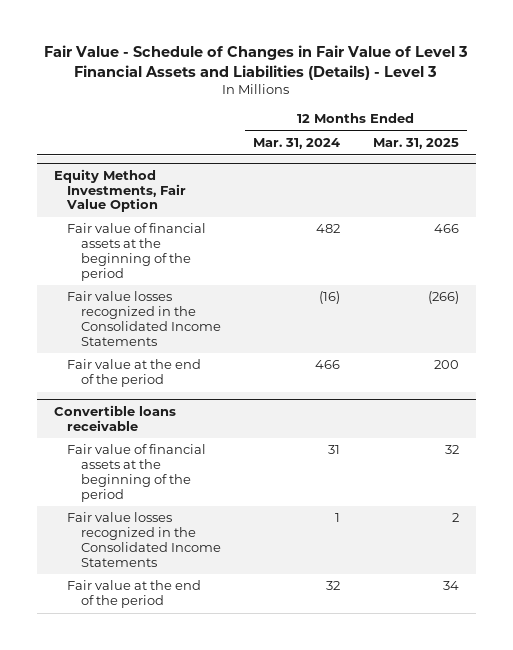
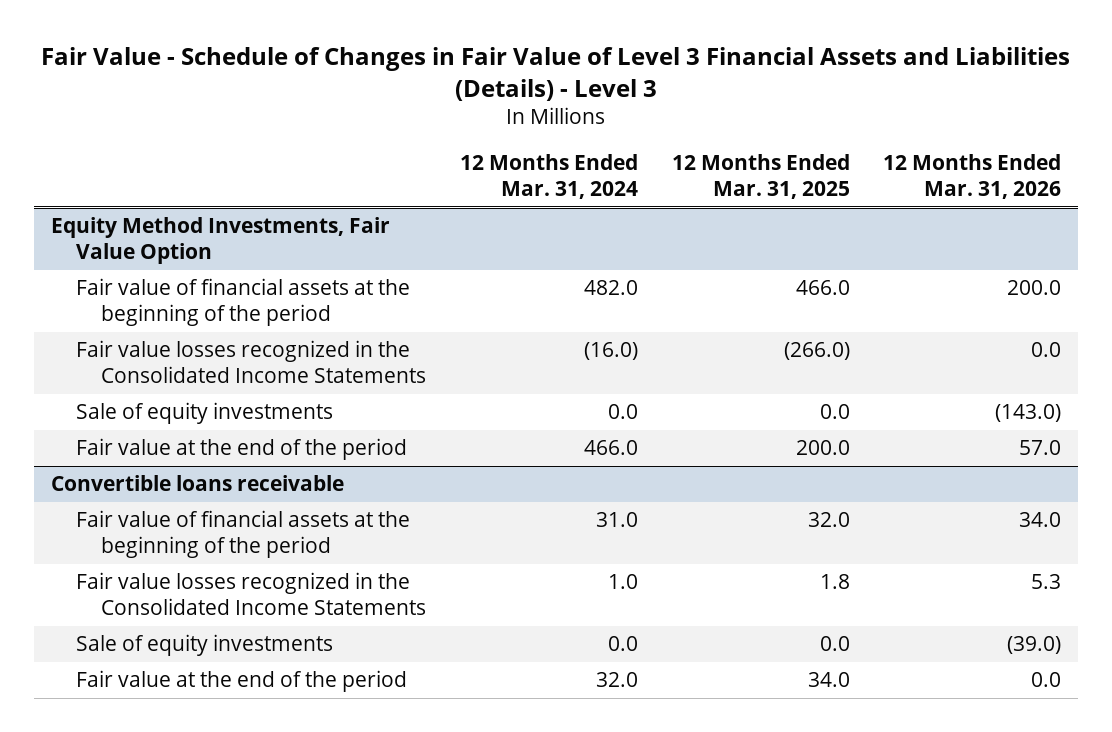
none -> [883,154,1062,199] 12 Months Ended Mar. 31, 2026
[316,224,341,234] 482 -> [583,280,638,296] 482.0
[434,224,460,234] 466 -> [795,280,850,296] 466.0
[319,291,341,305] (16) -> [583,342,638,361] (16.0)
[428,291,460,305] (266) -> [783,342,850,361] (266.0)
none -> [75,402,333,425] Sale of equity investments
[315,360,341,370] 466 -> [583,440,638,456] 466.0
[434,360,460,370] 200 -> [795,440,850,456] 200.0
[328,445,341,455] 31 -> [595,512,638,528] 31.0
[445,445,460,455] 32 -> [807,512,850,528] 32.0
[335,513,341,523] 1 -> [607,574,638,590] 1.0
[452,513,460,523] 2 -> [819,574,850,590] 1.8
none -> [75,634,333,657] Sale of equity investments
[326,581,341,591] 32 -> [595,672,638,688] 32.0
[443,581,460,591] 34 -> [807,672,850,688] 34.0

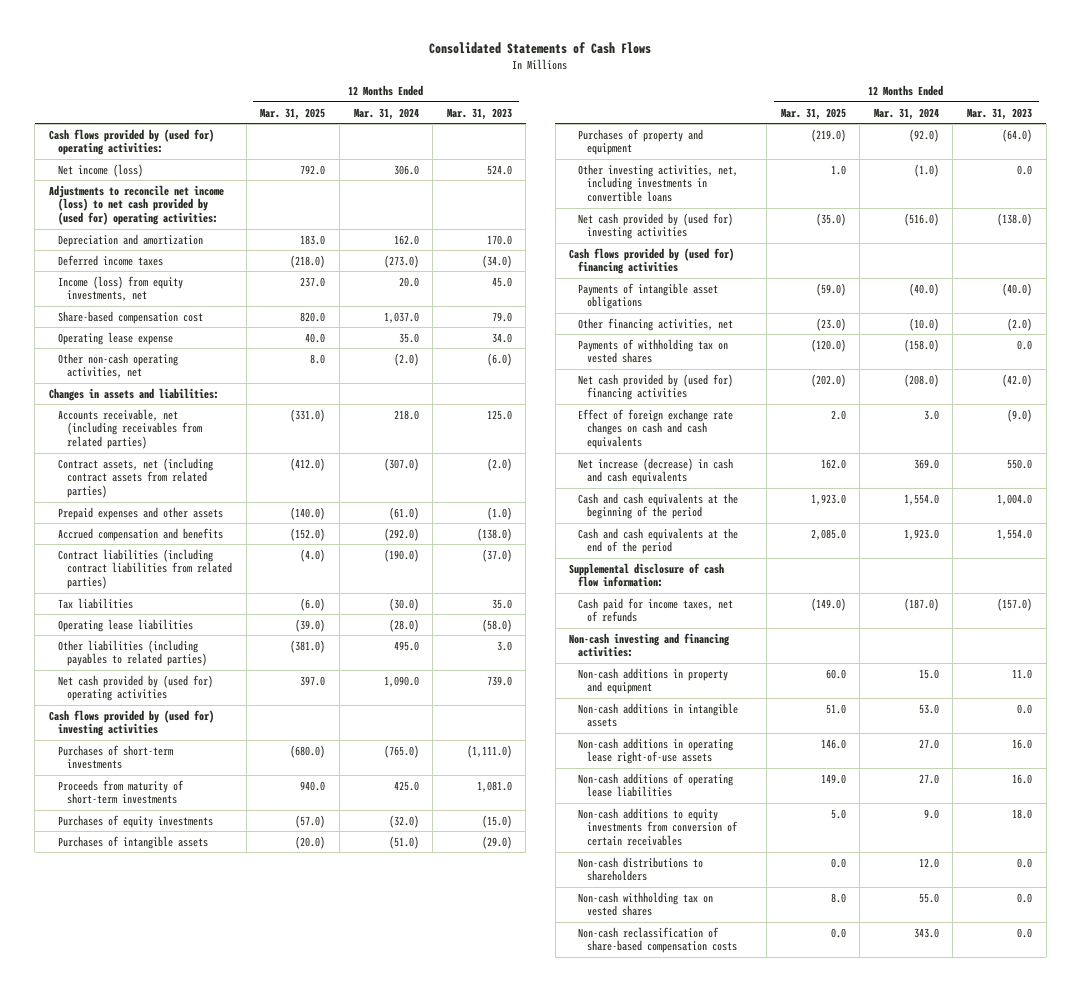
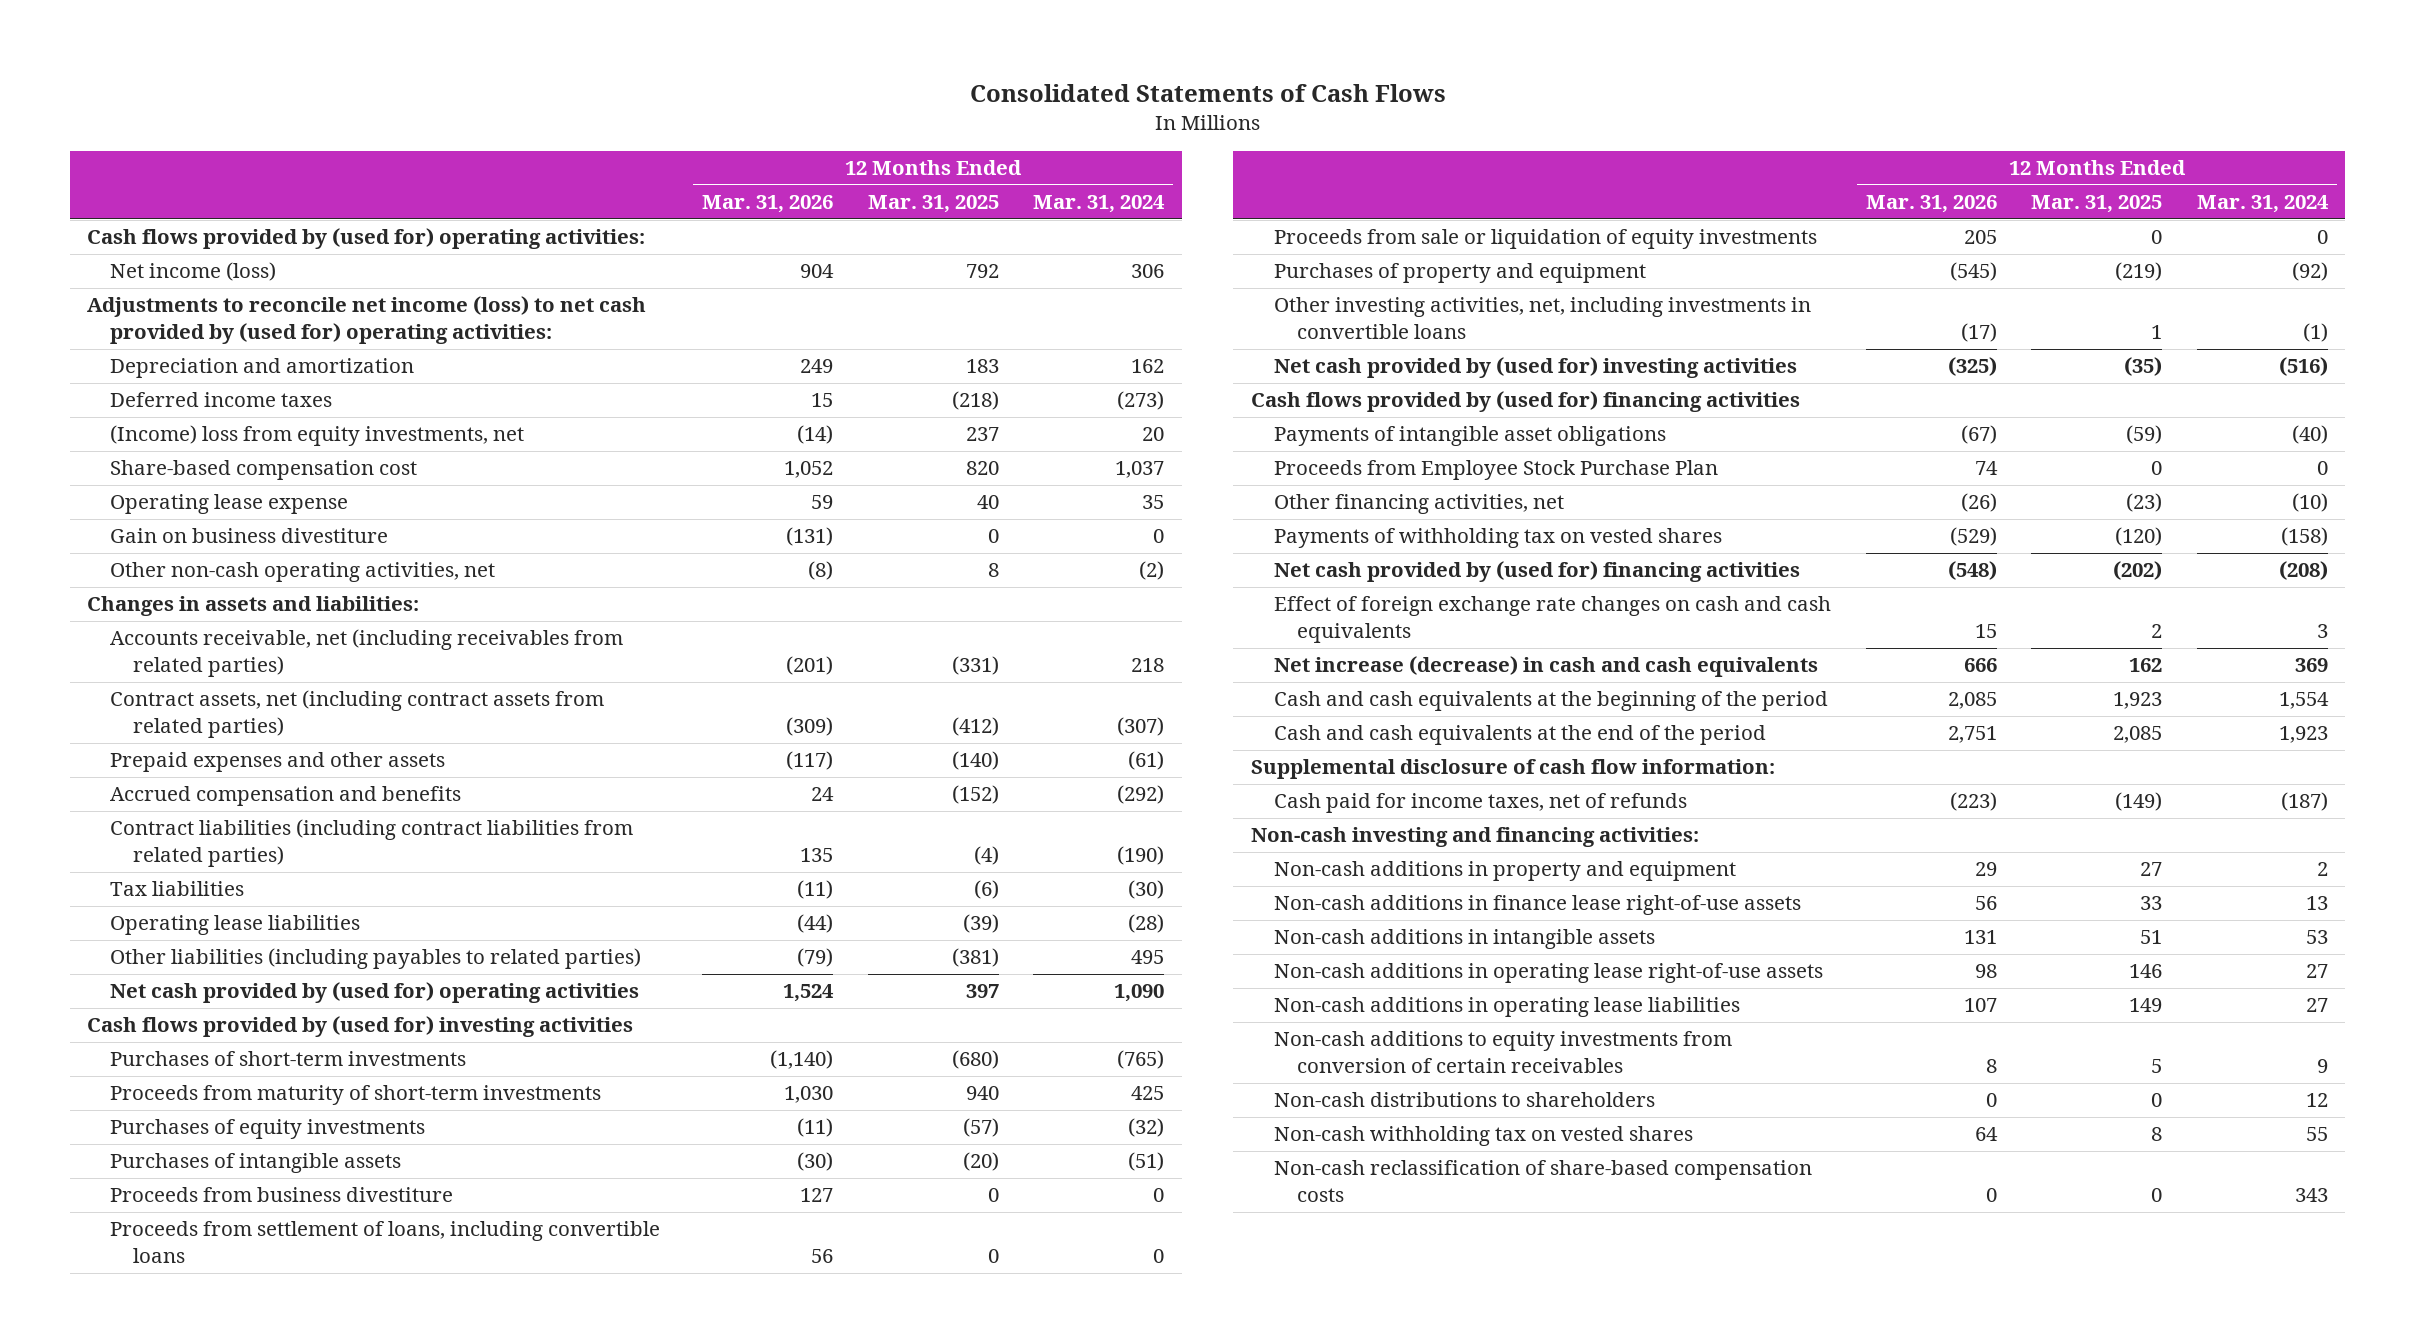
[446,107,512,120] Mar. 31, 2023 -> none
none -> [701,195,833,214] Mar. 31, 2026
[300,164,326,175] 792.0 -> [965,264,999,279] 792
[393,164,419,175] 306.0 -> [1131,264,1165,279] 306
[300,234,326,245] 183.0 -> [965,359,999,374] 183
[393,234,419,245] 162.0 -> [1131,359,1165,374] 162
[290,254,326,268] (218.0) -> [951,391,999,411] (218)
[383,254,419,268] (273.0) -> [1117,391,1165,411] (273)
[58,275,184,302] Income (loss) from equity investments, net -> [110,425,525,447] (Income) loss from equity investments, net
[300,276,326,287] 237.0 -> [965,427,999,442] 237
[398,276,419,287] 20.0 -> [1142,427,1165,442] 20
[300,311,326,322] 820.0 -> [965,461,999,476] 820
[383,311,419,323] 1,037.0 -> [1115,461,1165,479] 1,037
[305,332,326,343] 40.0 -> [976,495,999,510] 40
[398,332,419,343] 35.0 -> [1142,495,1165,510] 35
none -> [110,528,389,544] Gain on business divestiture
[310,353,326,364] 8.0 -> [987,563,999,578] 8
[393,352,419,366] (2.0) -> [1139,561,1165,581] (2)
[290,408,326,422] (331.0) -> [951,656,999,676] (331)
[393,409,419,420] 218.0 -> [1131,658,1165,673] 218
[290,457,326,471] (412.0) -> [951,717,999,737] (412)
[383,457,419,471] (307.0) -> [1117,717,1165,737] (307)
[290,506,326,520] (140.0) -> [951,751,999,771] (140)
[388,506,419,520] (61.0) -> [1128,751,1165,771] (61)
[290,527,326,541] (152.0) -> [951,785,999,805] (152)
[383,527,419,541] (292.0) -> [1117,785,1165,805] (292)
[300,548,326,562] (4.0) -> [973,846,999,866] (4)
[383,548,419,562] (190.0) -> [1117,846,1165,866] (190)
[300,597,326,611] (6.0) -> [973,880,999,900] (6)
[388,597,419,611] (30.0) -> [1128,880,1165,900] (30)
[295,618,326,632] (39.0) -> [962,914,999,934] (39)
[388,618,419,632] (28.0) -> [1128,914,1165,934] (28)
[290,639,326,653] (381.0) -> [951,948,999,968] (381)
[393,640,419,651] 495.0 -> [1131,950,1165,965] 495
[300,675,326,686] 397.0 -> [965,984,999,999] 397
[383,675,419,687] 1,090.0 -> [1114,984,1165,1003] 1,090
[290,744,326,758] (680.0) -> [951,1050,999,1070] (680)
[383,744,419,758] (765.0) -> [1117,1050,1165,1070] (765)
[300,780,326,791] 940.0 -> [965,1086,999,1101] 940
[393,780,419,791] 425.0 -> [1131,1086,1165,1101] 425
[295,814,326,828] (57.0) -> [962,1118,999,1138] (57)
[388,814,419,828] (32.0) -> [1128,1118,1165,1138] (32)
[295,835,326,849] (20.0) -> [962,1152,999,1172] (20)
[388,835,419,849] (51.0) -> [1128,1152,1165,1172] (51)
none -> [110,1187,454,1203] Proceeds from business divestiture
none -> [110,1221,661,1264] Proceeds from settlement of loans, including convertible loans
none -> [1274,229,1818,250] Proceeds from sale or liquidation of equity investments
[810,128,846,142] (219.0) -> [2115,262,2163,282] (219)
[908,128,939,142] (92.0) -> [2292,262,2329,282] (92)
[830,164,846,175] 1.0 -> [2151,325,2163,340] 1
[913,163,939,177] (1.0) -> [2303,323,2329,343] (1)
[815,212,846,226] (35.0) -> [2124,357,2163,377] (35)
[903,212,939,226] (516.0) -> [2279,357,2329,377] (516)
[815,282,846,296] (59.0) -> [2126,425,2163,445] (59)
[908,282,939,296] (40.0) -> [2292,425,2329,445] (40)
none -> [1274,460,1719,481] Proceeds from Employee Stock Purchase Plan
[815,317,846,331] (23.0) -> [2126,493,2163,513] (23)
[908,317,939,331] (10.0) -> [2292,493,2329,513] (10)
[810,338,846,352] (120.0) -> [2115,527,2163,547] (120)
[903,338,939,352] (158.0) -> [2281,527,2329,547] (158)
[810,373,846,387] (202.0) -> [2113,561,2163,581] (202)
[903,373,939,387] (208.0) -> [2279,561,2329,581] (208)
[830,409,846,420] 2.0 -> [2151,624,2163,639] 2
[923,409,939,420] 3.0 -> [2317,624,2329,639] 3
[820,458,846,469] 162.0 -> [2129,658,2163,673] 162
[913,458,939,469] 369.0 -> [2295,658,2329,673] 369
[810,493,846,505] 1,923.0 -> [2113,692,2163,710] 1,923
[903,493,939,505] 1,554.0 -> [2279,692,2330,710] 1,554
[810,528,846,540] 2,085.0 -> [2113,726,2163,744] 2,085
[903,528,939,540] 1,923.0 -> [2279,726,2329,744] 1,923
[810,597,846,611] (149.0) -> [2115,792,2163,812] (149)
[903,597,939,611] (187.0) -> [2281,792,2329,812] (187)
[825,668,846,679] 60.0 -> [2140,862,2163,877] 27
[918,668,939,679] 15.0 -> [2317,862,2329,877] 2
none -> [1274,895,1802,916] Non-cash additions in finance lease right-of-use assets
[825,703,846,714] 51.0 -> [2140,930,2163,945] 51
[918,703,939,714] 53.0 -> [2306,930,2329,945] 53
[820,738,846,749] 146.0 -> [2129,964,2163,979] 146
[918,738,939,749] 27.0 -> [2306,964,2329,979] 27
[578,772,734,798] Non-cash additions of operating lease liabilities -> [1274,997,1741,1018] Non-cash additions in operating lease liabilities
[820,773,846,784] 149.0 -> [2129,998,2163,1013] 149
[918,773,939,784] 27.0 -> [2306,998,2329,1013] 27
[830,808,846,819] 5.0 -> [2151,1059,2163,1074] 5
[923,808,939,819] 9.0 -> [2317,1059,2329,1074] 9
[830,857,846,868] 0.0 -> [2151,1093,2163,1108] 0
[918,857,939,868] 12.0 -> [2306,1093,2329,1108] 12
[830,892,846,903] 8.0 -> [2151,1127,2163,1142] 8
[918,892,939,903] 55.0 -> [2306,1127,2329,1142] 55
[830,927,846,938] 0.0 -> [2151,1188,2163,1203] 0
[913,927,939,938] 343.0 -> [2295,1188,2329,1203] 343

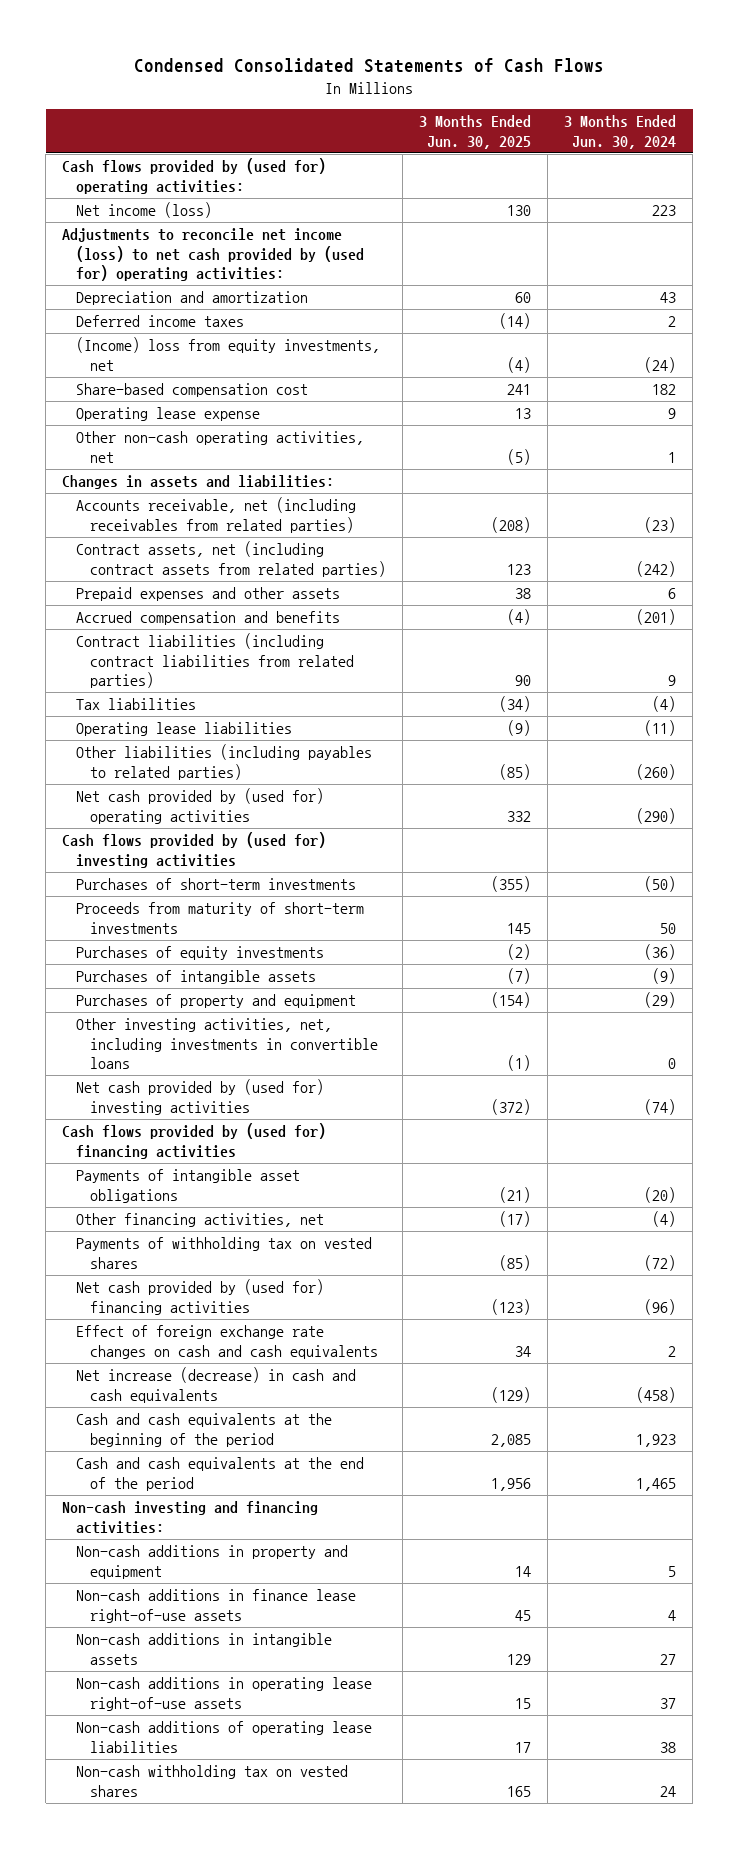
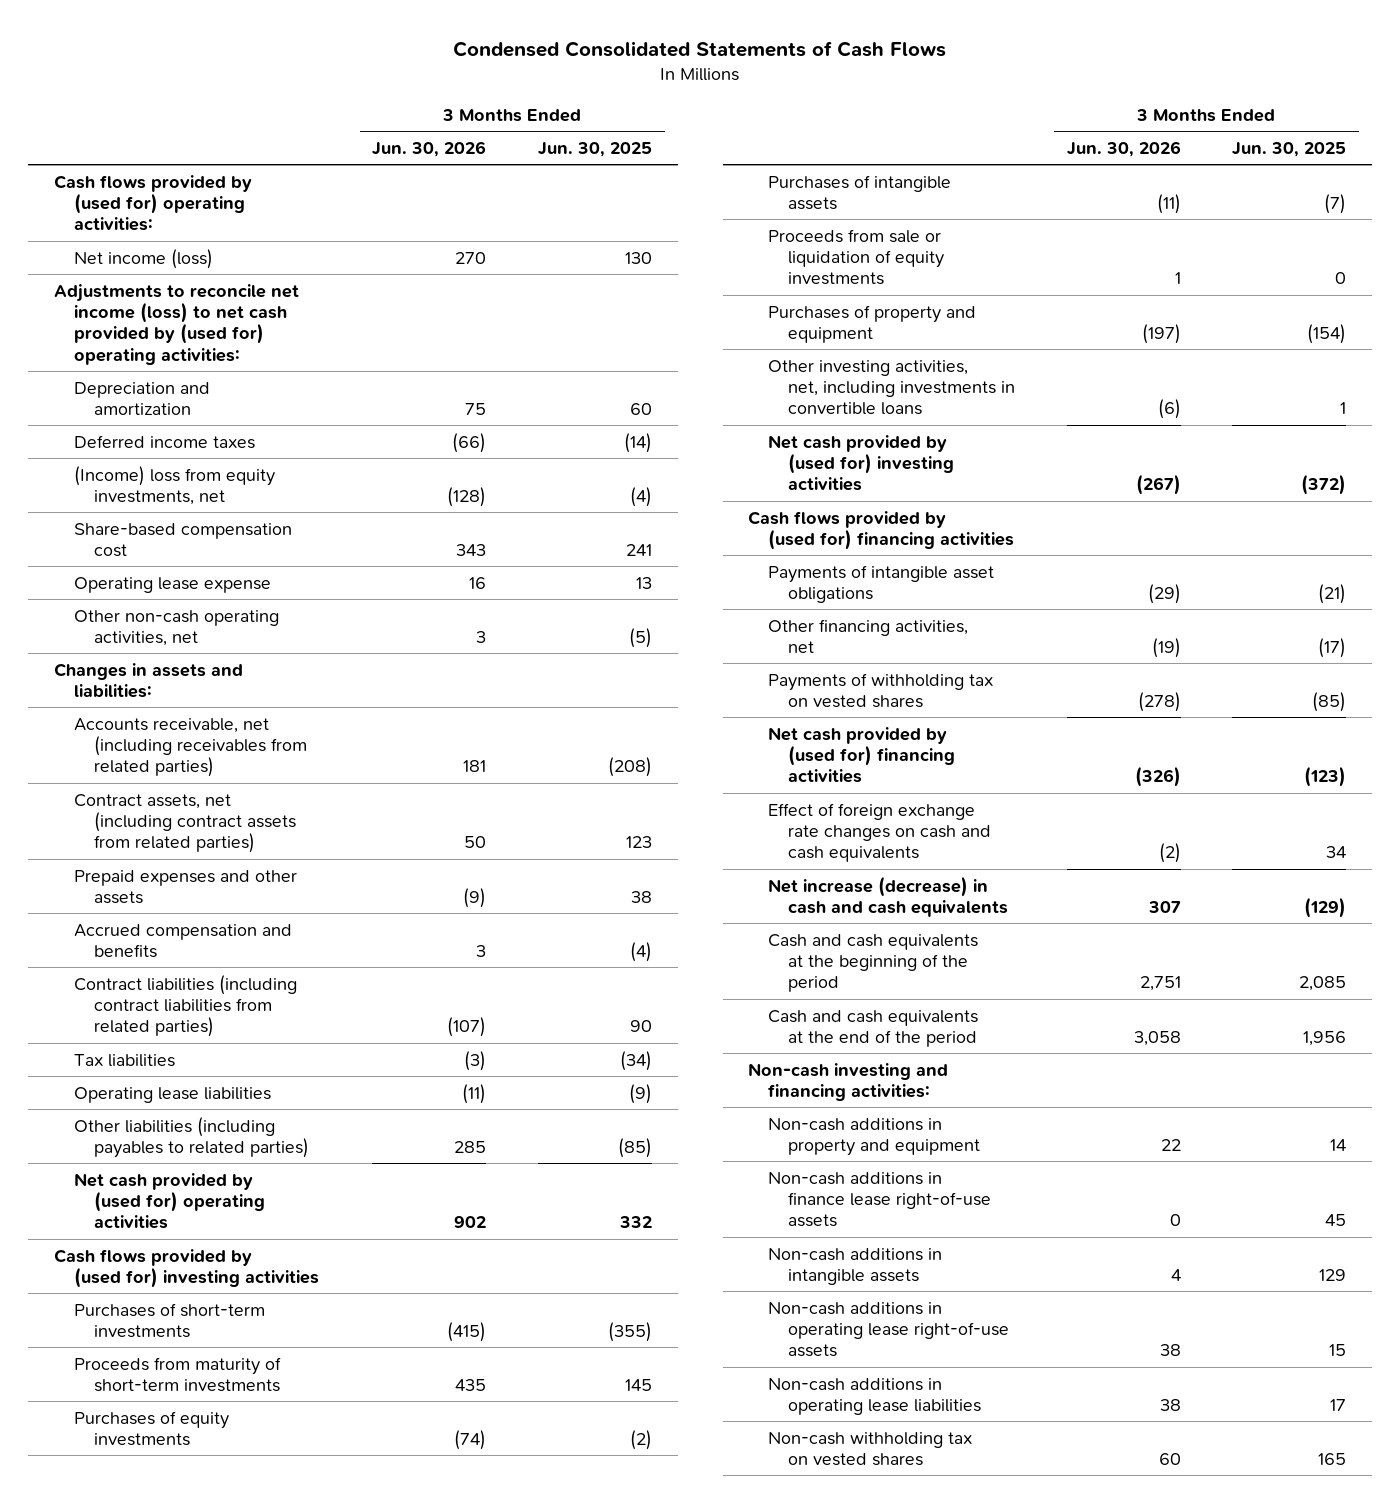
[564,115,677,149] 3 Months Ended Jun. 30, 2024 -> none
none -> [372,140,487,157] Jun. 30, 2026
none -> [768,228,945,286] Proceeds from sale or liquidation of equity investments
[507,1055,532,1072] (1) -> [1340,402,1347,415] 1
[76,1721,373,1753] Non-cash additions of operating lease liabilities -> [768,1377,982,1415] Non-cash additions in operating lease liabilities

